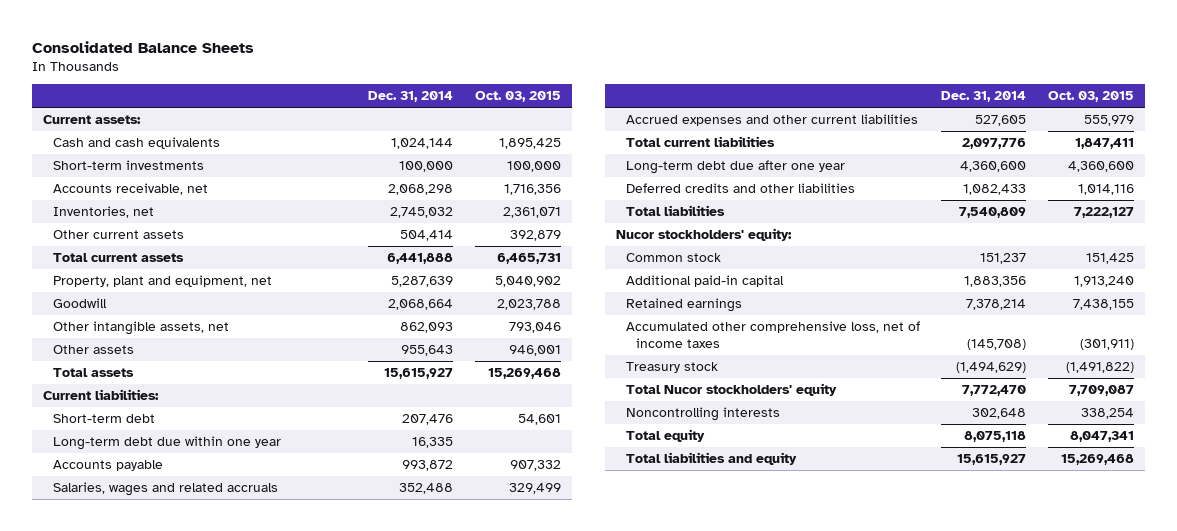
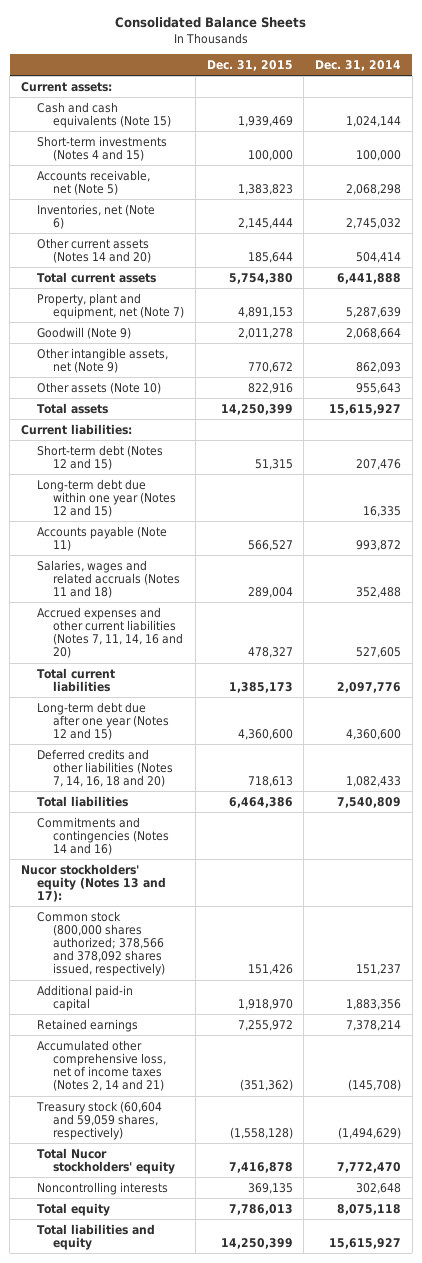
[474,91,561,103] Oct. 03, 2015 -> none
none -> [206,59,293,71] Dec. 31, 2015
[52,137,220,150] Cash and cash equivalents -> [37,101,172,128] Cash and cash equivalents (Note 15)
[52,160,204,171] Short-term investments -> [37,135,168,161] Short-term investments (Notes 4 and 15)
[52,183,208,196] Accounts receivable, net -> [37,169,151,195] Accounts receivable, net (Note 5)
[52,206,154,219] Inventories, net -> [37,203,156,229] Inventories, net (Note 6)
[52,230,184,240] Other current assets -> [37,237,152,263] Other current assets (Notes 14 and 20)
[52,275,272,288] Property, plant and equipment, net -> [37,292,185,319] Property, plant and equipment, net (Note 7)
[52,298,107,309] Goodwill -> [37,326,132,339] Goodwill (Note 9)
[52,321,229,336] Other intangible assets, net -> [37,347,169,373] Other intangible assets, net (Note 9)
[52,345,134,355] Other assets -> [37,381,162,394] Other assets (Note 10)
[52,414,155,424] Short-term debt -> [37,444,164,470] Short-term debt (Notes 12 and 15)
[52,436,281,451] Long-term debt due within one year -> [37,478,177,518] Long-term debt due within one year (Notes 12 and 15)
[52,460,163,472] Accounts payable -> [37,525,168,551] Accounts payable (Note 11)
[52,482,278,497] Salaries, wages and related accruals -> [37,559,181,599] Salaries, wages and related accruals (Notes 11 and 18)
[625,114,918,127] Accrued expenses and other current liabilities -> [37,606,184,659] Accrued expenses and other current liabilities (Notes 7, 11, 14, 16 and 20)
[625,160,845,175] Long-term debt due after one year -> [37,701,170,741] Long-term debt due after one year (Notes 12 and 15)
[625,183,855,194] Deferred credits and other liabilities -> [37,748,174,788] Deferred credits and other liabilities (Notes 7, 14, 16, 18 and 20)
none -> [37,816,170,856] Commitments and contingencies (Notes 14 and 16)
[615,228,792,242] Nucor stockholders' equity: -> [21,863,167,903] Nucor stockholders' equity (Notes 13 and 17):
[625,253,721,263] Common stock -> [37,910,166,977] Common stock (800,000 shares authorized; 378,566 and 378,092 shares issued, respectively)
[625,321,920,348] Accumulated other comprehensive loss, net of income taxes -> [37,1039,167,1092] Accumulated other comprehensive loss, net of income taxes (Notes 2, 14 and 21)
[625,362,718,374] Treasury stock -> [36,1100,163,1141] Treasury stock (60,604 and 59,059 shares, respectively)

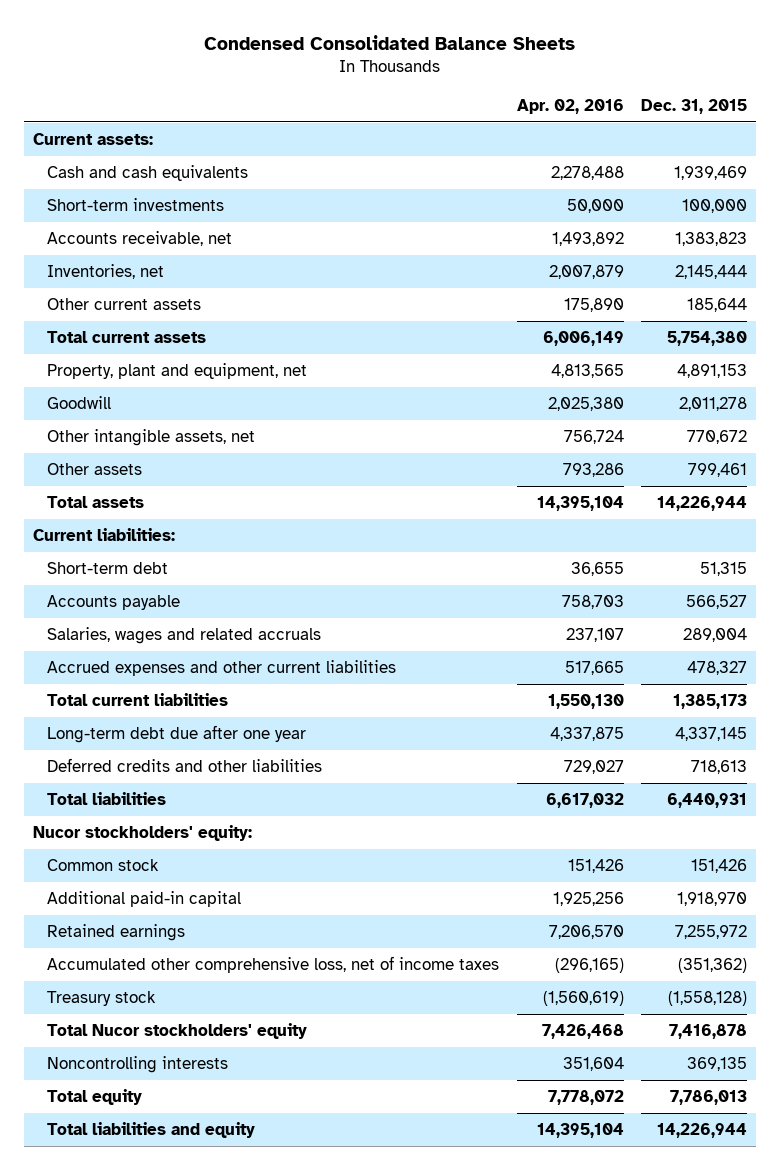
[115,17,307,29] Consolidated Balance Sheets -> [204,35,576,51] Condensed Consolidated Balance Sheets
[315,59,402,71] Dec. 31, 2014 -> none
none -> [516,98,624,114] Apr. 02, 2016
[37,101,172,128] Cash and cash equivalents (Note 15) -> [47,165,249,182] Cash and cash equivalents
[37,135,168,161] Short-term investments (Notes 4 and 15) -> [47,198,225,212] Short-term investments
[37,169,151,195] Accounts receivable, net (Note 5) -> [47,231,233,247] Accounts receivable, net
[37,203,156,229] Inventories, net (Note 6) -> [47,264,165,280] Inventories, net
[37,237,152,263] Other current assets (Notes 14 and 20) -> [47,298,202,311] Other current assets
[37,292,185,319] Property, plant and equipment, net (Note 7) -> [47,363,308,380] Property, plant and equipment, net
[37,326,132,339] Goodwill (Note 9) -> [47,396,112,410] Goodwill
[37,347,169,373] Other intangible assets, net (Note 9) -> [47,429,256,447] Other intangible assets, net
[37,381,162,394] Other assets (Note 10) -> [47,463,143,476] Other assets
[247,382,293,394] 822,916 -> [688,463,748,478] 799,461
[220,403,293,415] 14,250,399 -> [657,496,748,512] 14,226,944
[37,478,177,518] Long-term debt due within one year (Notes 12 and 15) -> none
[37,444,164,470] Short-term debt (Notes 12 and 15) -> [47,562,169,575] Short-term debt
[37,525,168,551] Accounts payable (Note 11) -> [47,595,181,611] Accounts payable
[37,559,181,599] Salaries, wages and related accruals (Notes 11 and 18) -> [47,627,322,645] Salaries, wages and related accruals
[37,606,184,659] Accrued expenses and other current liabilities (Notes 7, 11, 14, 16 and 20) -> [47,660,397,677] Accrued expenses and other current liabilities
[37,816,170,856] Commitments and contingencies (Notes 14 and 16) -> none
[37,701,170,741] Long-term debt due after one year (Notes 12 and 15) -> [47,725,307,744] Long-term debt due after one year
[237,729,293,741] 4,360,600 -> [675,727,748,742] 4,337,145
[37,748,174,788] Deferred credits and other liabilities (Notes 7, 14, 16, 18 and 20) -> [47,758,323,773] Deferred credits and other liabilities
[228,796,293,808] 6,464,386 -> [667,793,748,809] 6,440,931
[21,863,167,903] Nucor stockholders' equity (Notes 13 and 17): -> [33,825,253,842] Nucor stockholders' equity:
[37,910,166,977] Common stock (800,000 shares authorized; 378,566 and 378,092 shares issued, respectively) -> [47,859,160,872] Common stock
[37,1039,167,1092] Accumulated other comprehensive loss, net of income taxes (Notes 2, 14 and 21) -> [47,956,500,974] Accumulated other comprehensive loss, net of income taxes
[36,1100,163,1141] Treasury stock (60,604 and 59,059 shares, respectively) -> [47,991,157,1007] Treasury stock
[220,1237,293,1249] 14,250,399 -> [657,1123,748,1139] 14,226,944

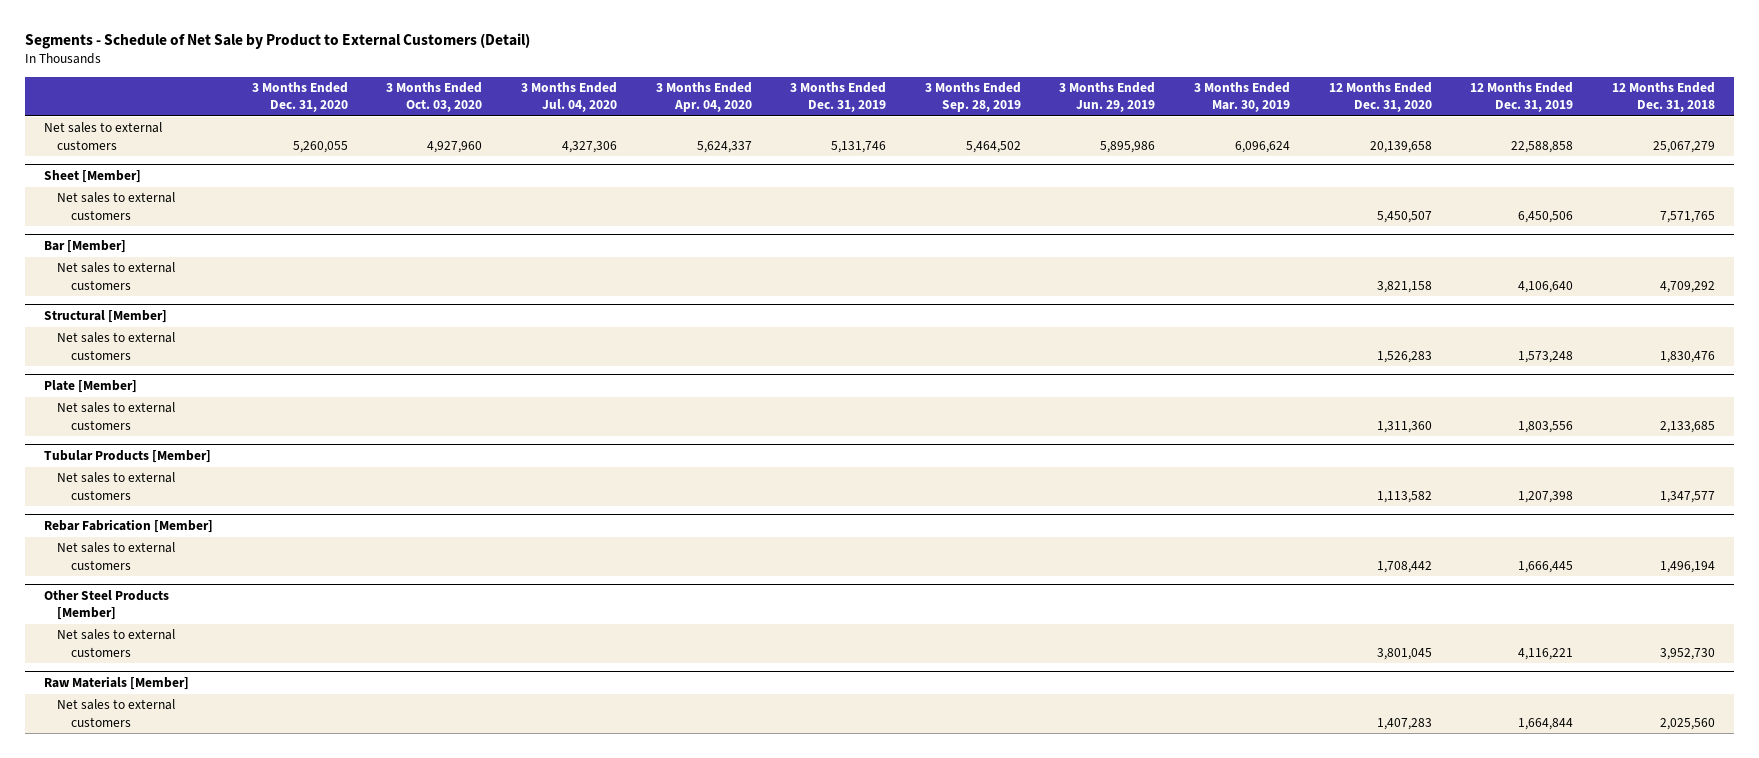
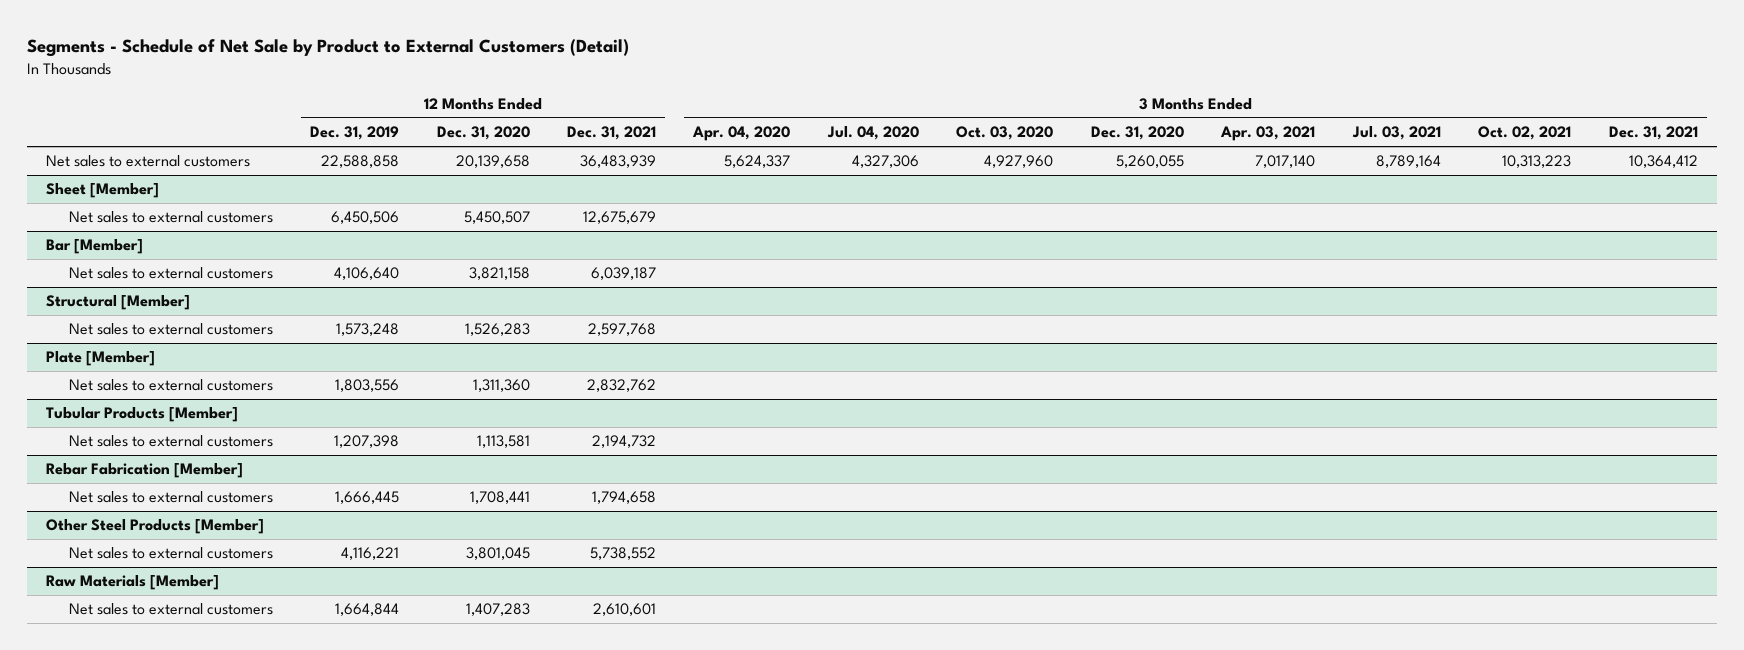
[790,82,887,113] 3 Months Ended Dec. 31, 2019 -> none
[924,82,1021,113] 3 Months Ended Sep. 28, 2019 -> none
[1059,82,1156,113] 3 Months Ended Jun. 29, 2019 -> none
[1194,82,1291,113] 3 Months Ended Mar. 30, 2019 -> none
[1611,82,1715,113] 12 Months Ended Dec. 31, 2018 -> none
none -> [567,126,657,141] Dec. 31, 2021
none -> [1220,126,1316,142] Apr. 03, 2021
none -> [1351,126,1441,141] Jul. 03, 2021
none -> [1478,126,1572,141] Oct. 02, 2021
none -> [1608,126,1698,141] Dec. 31, 2021
[1376,490,1432,503] 1,113,582 -> [476,435,530,449] 1,113,581
[1376,560,1432,573] 1,708,442 -> [469,491,530,505] 1,708,441

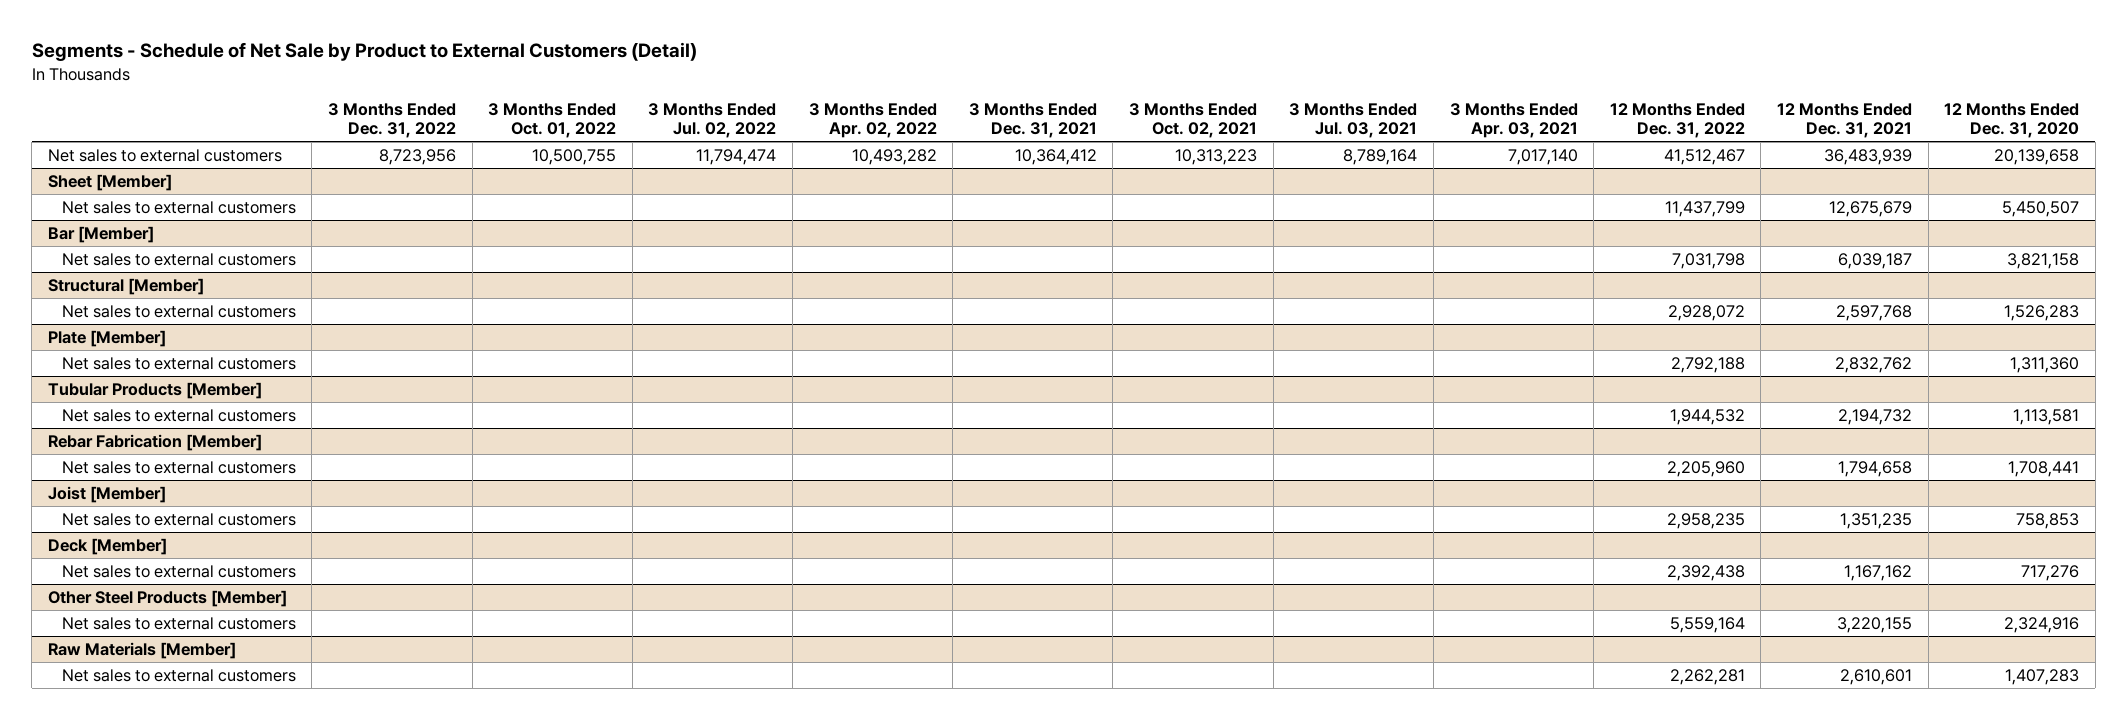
[310,126,400,141] Dec. 31, 2019 -> none
[692,126,791,142] Apr. 04, 2020 -> none
[826,126,919,141] Jul. 04, 2020 -> none
[956,126,1054,141] Oct. 03, 2020 -> none
[1090,126,1184,141] Dec. 31, 2020 -> none
none -> [327,102,456,139] 3 Months Ended Dec. 31, 2022
none -> [488,102,617,139] 3 Months Ended Oct. 01, 2022
none -> [648,102,777,139] 3 Months Ended Jul. 02, 2022
none -> [808,102,937,139] 3 Months Ended Apr. 02, 2022
none -> [1609,102,1745,139] 12 Months Ended Dec. 31, 2022
none -> [47,485,166,503] Joist [Member]
none -> [61,512,296,526] Net sales to external customers
none -> [47,537,167,555] Deck [Member]
none -> [61,564,296,578] Net sales to external customers
[465,547,530,561] 3,801,045 -> [2004,616,2080,633] 2,324,916
[590,547,657,561] 5,738,552 -> [1837,616,1913,633] 3,220,155

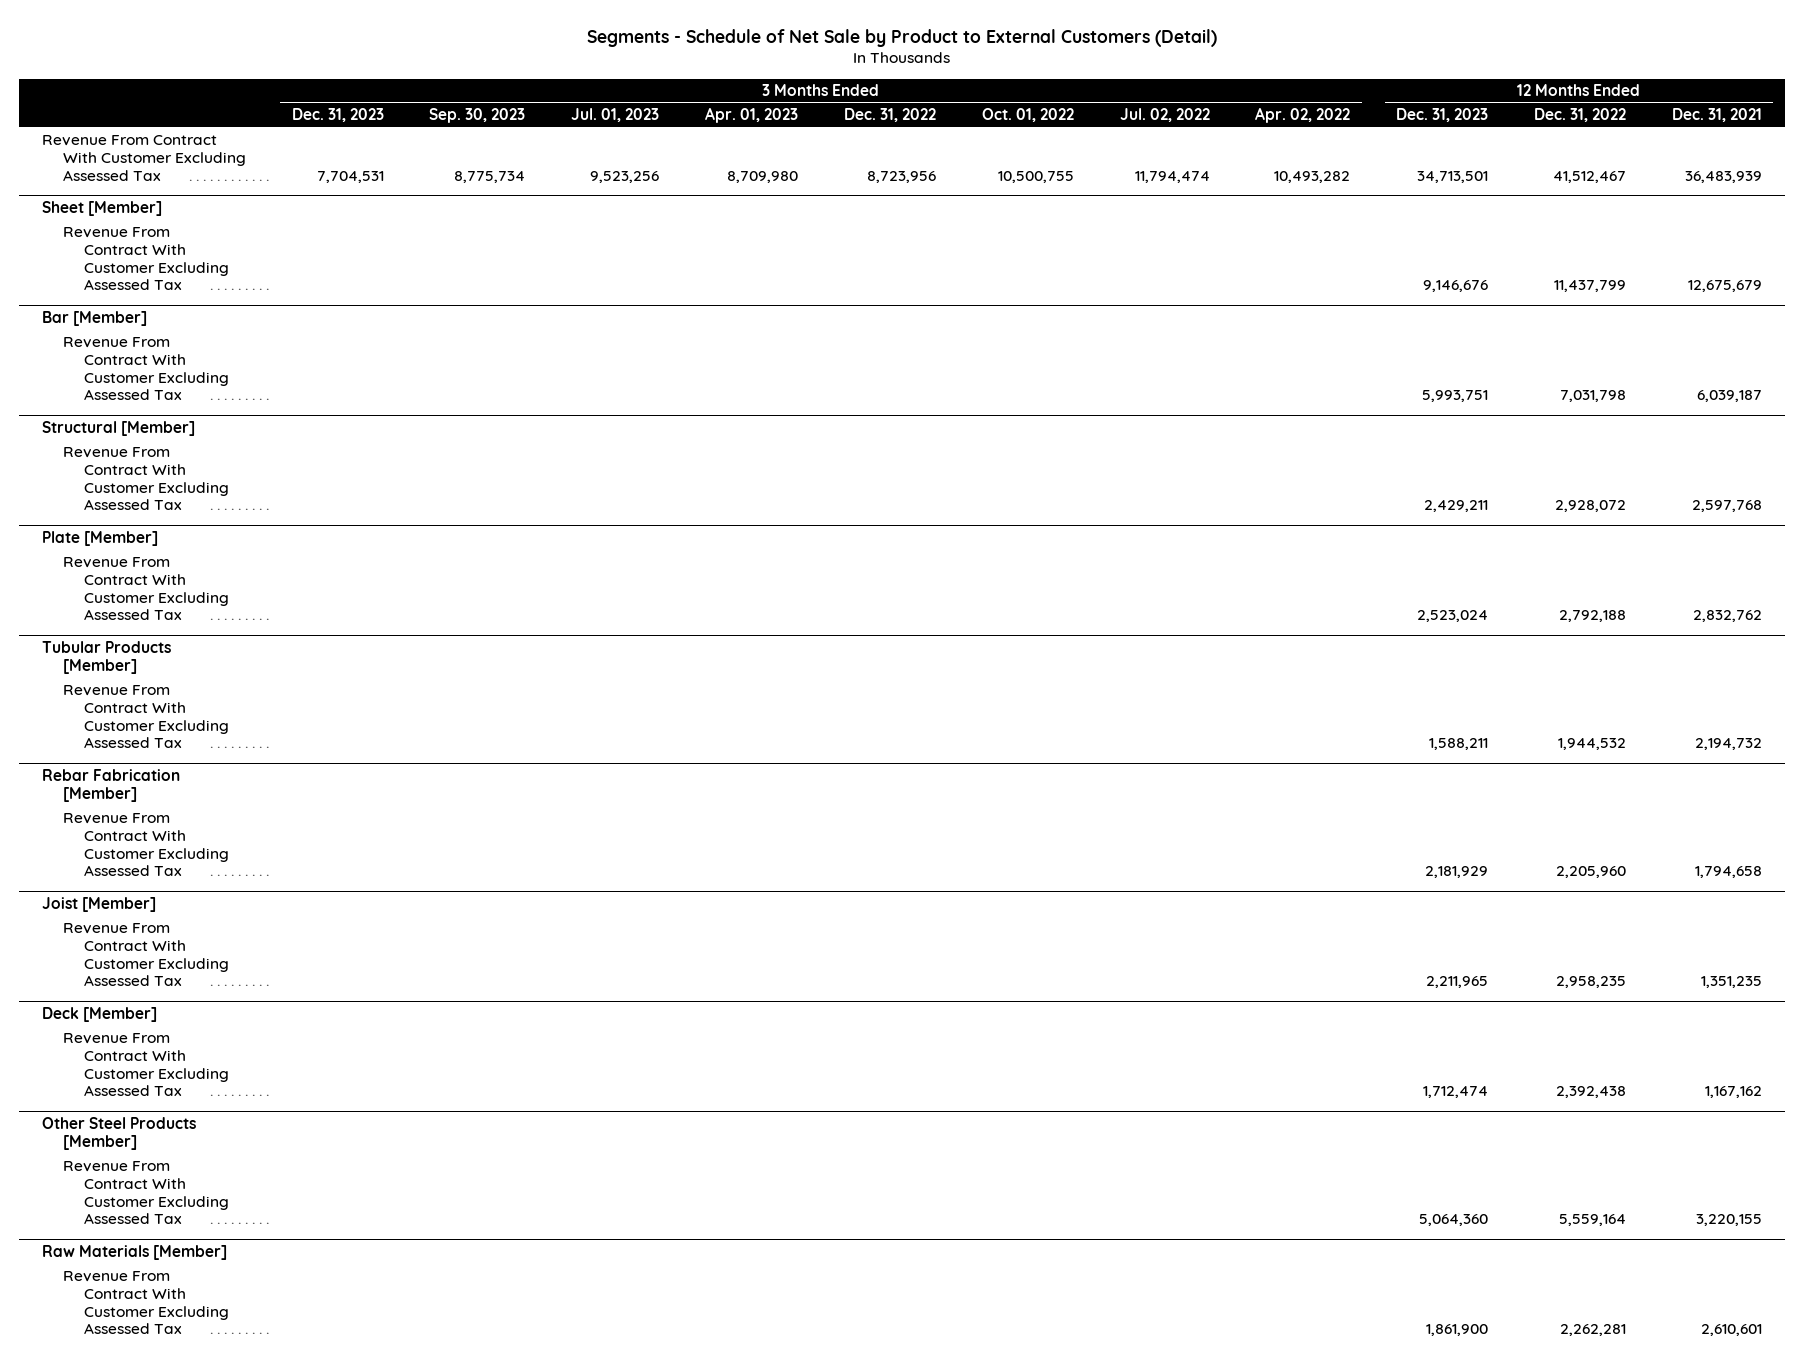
[968,102,1097,139] 3 Months Ended Dec. 31, 2021 -> none
[1129,102,1258,139] 3 Months Ended Oct. 02, 2021 -> none
[1289,102,1418,139] 3 Months Ended Jul. 03, 2021 -> none
[1449,102,1578,139] 3 Months Ended Apr. 03, 2021 -> none
[1944,102,2080,139] 12 Months Ended Dec. 31, 2020 -> none
none -> [291,108,384,123] Dec. 31, 2023
none -> [429,108,526,124] Sep. 30, 2023
none -> [571,108,660,123] Jul. 01, 2023
none -> [705,107,799,124] Apr. 01, 2023
none -> [1396,108,1489,123] Dec. 31, 2023
[47,148,282,162] Net sales to external customers -> [41,135,246,181] Revenue From Contract With Customer Excluding Assessed Tax
[61,200,296,214] Net sales to external customers -> [62,227,229,291] Revenue From Contract With Customer Excluding Assessed Tax
[61,252,296,266] Net sales to external customers -> [62,337,229,401] Revenue From Contract With Customer Excluding Assessed Tax
[61,304,296,318] Net sales to external customers -> [62,447,229,511] Revenue From Contract With Customer Excluding Assessed Tax
[61,356,296,370] Net sales to external customers -> [62,557,229,621] Revenue From Contract With Customer Excluding Assessed Tax
[61,408,296,422] Net sales to external customers -> [62,685,229,749] Revenue From Contract With Customer Excluding Assessed Tax
[61,460,296,474] Net sales to external customers -> [62,813,229,877] Revenue From Contract With Customer Excluding Assessed Tax
[61,512,296,526] Net sales to external customers -> [62,923,229,987] Revenue From Contract With Customer Excluding Assessed Tax
[61,564,296,578] Net sales to external customers -> [62,1033,229,1097] Revenue From Contract With Customer Excluding Assessed Tax
[61,616,296,630] Net sales to external customers -> [62,1161,229,1225] Revenue From Contract With Customer Excluding Assessed Tax
[61,668,296,682] Net sales to external customers -> [62,1271,229,1335] Revenue From Contract With Customer Excluding Assessed Tax

